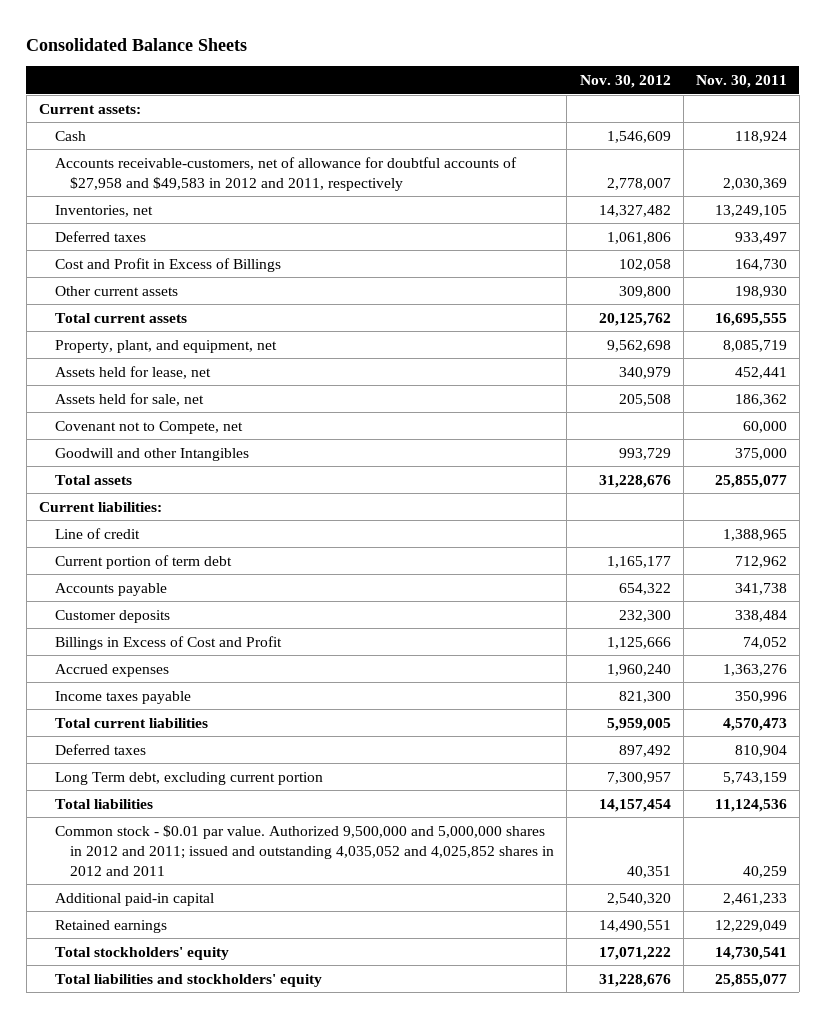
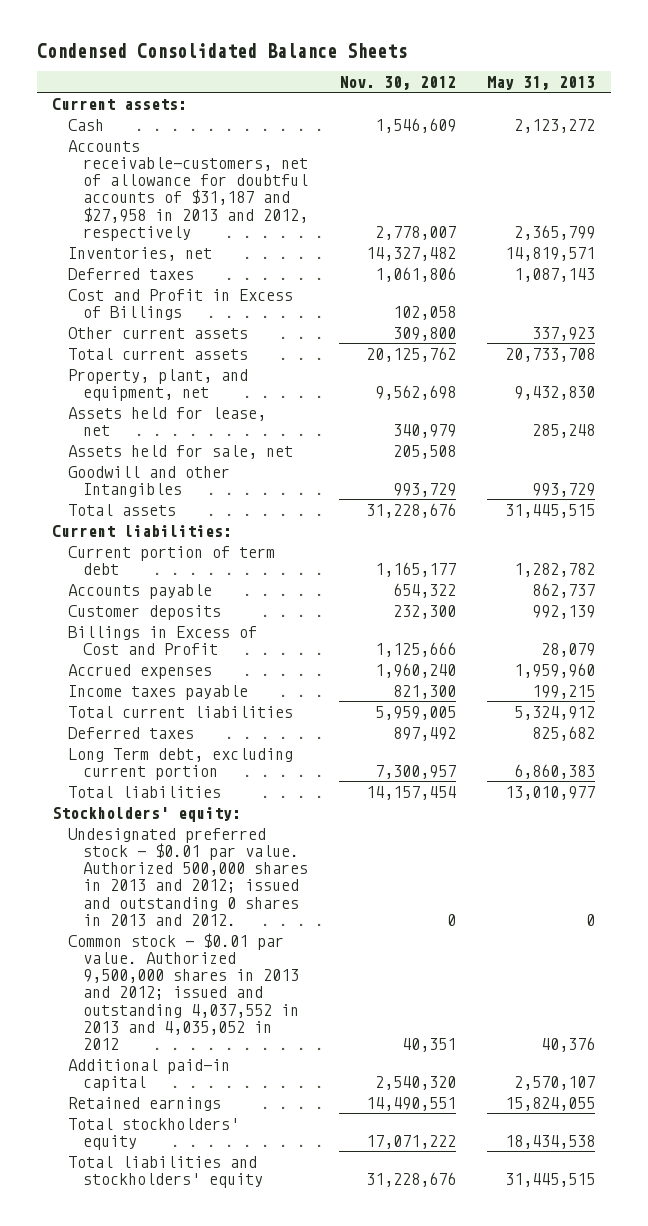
[26,37,248,51] Consolidated Balance Sheets -> [36,42,407,58] Condensed Consolidated Balance Sheets
[695,75,787,89] Nov. 30, 2011 -> none
none -> [487,75,596,90] May 31, 2013
[54,156,517,191] Accounts receivable-customers, net of allowance for doubtful accounts of $27,958 and $49,583 in 2012 and 2011, respectively -> [67,139,308,241] Accounts receivable-customers, net of allowance for doubtful accounts of $31,187 and $27,958 in 2013 and 2012, respectively
[54,420,243,434] Covenant not to Compete, net -> none
[54,527,140,539] Line of credit -> none
none -> [52,806,242,822] Stockholders' equity:
none -> [67,827,308,926] Undesignated preferred stock - $0.01 par value. Authorized 500,000 shares in 2013 and 2012; issued and outstanding 0 shares in 2013 and 2012.
[54,824,555,876] Common stock - $0.01 par value. Authorized 9,500,000 and 5,000,000 shares in 2012 and 2011; issued and outstanding 4,035,052 and 4,025,852 shares in 2012 and 2011 -> [67,932,299,1051] Common stock - $0.01 par value. Authorized 9,500,000 shares in 2013 and 2012; issued and outstanding 4,037,552 in 2013 and 4,035,052 in 2012

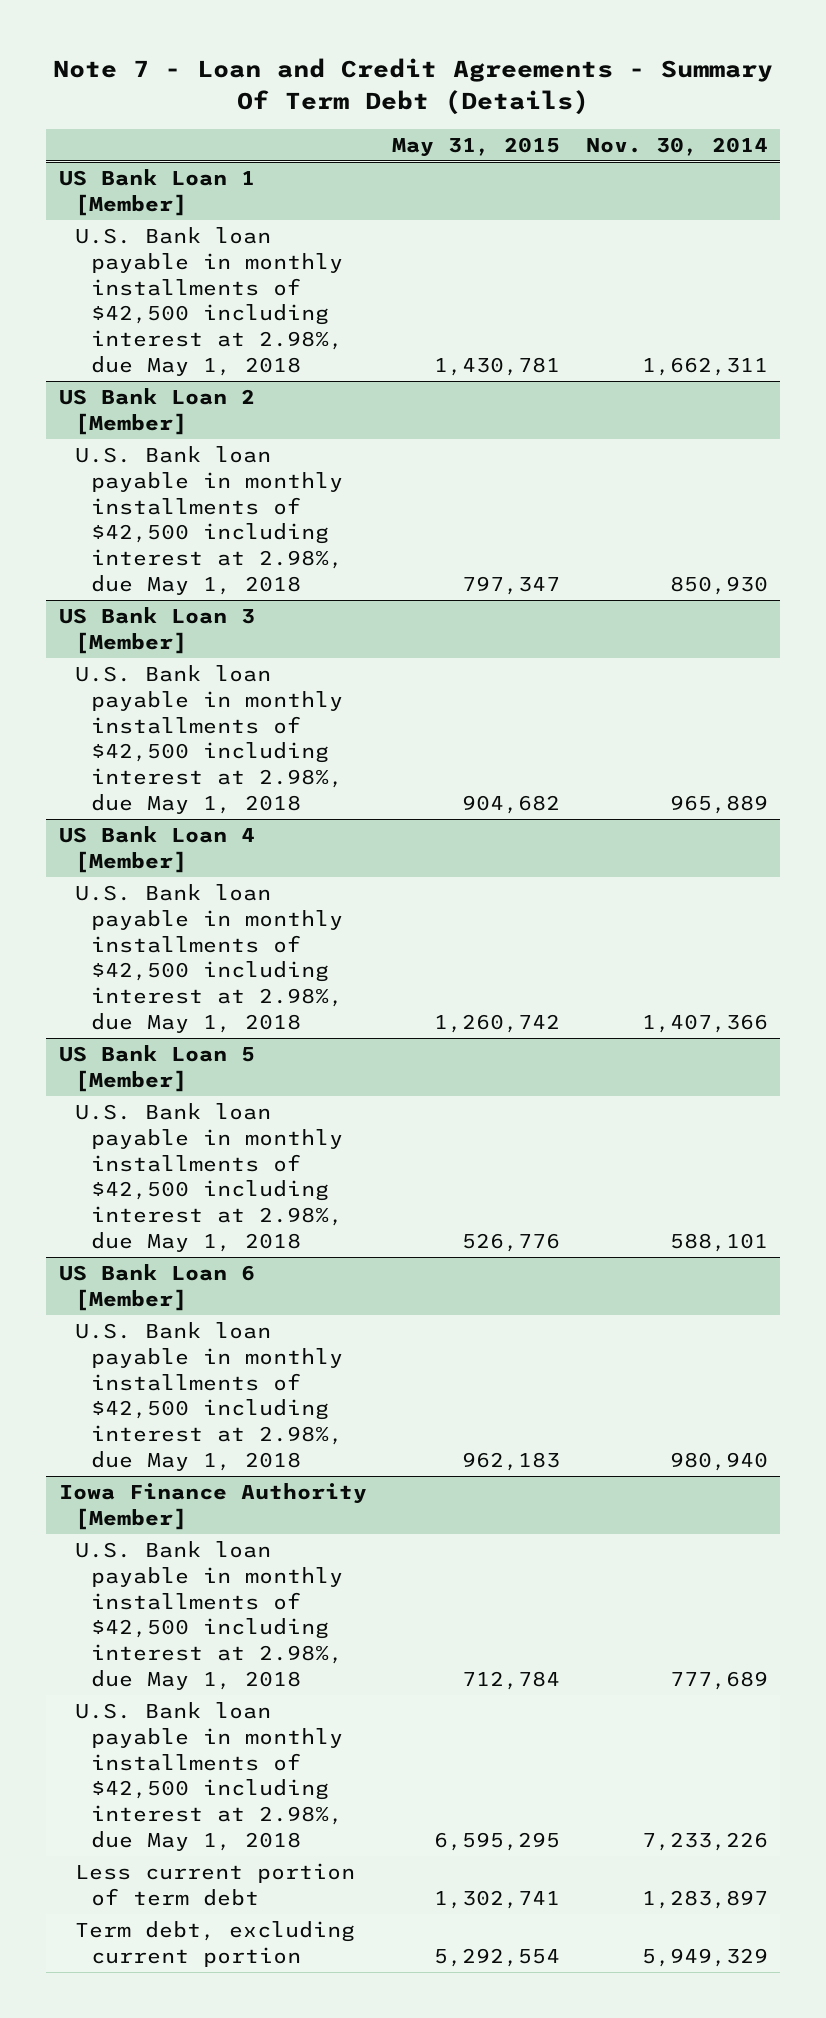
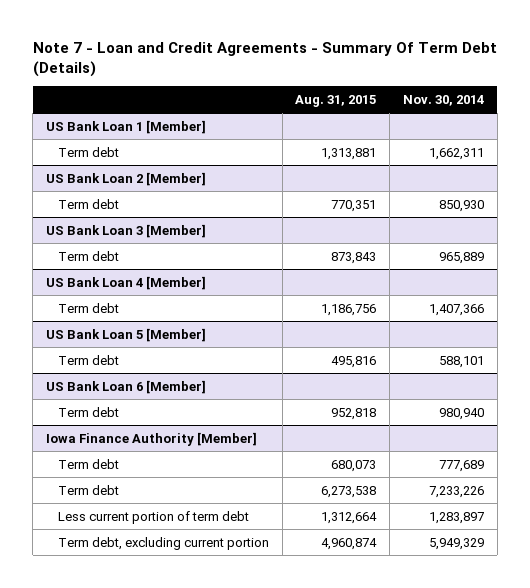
[392,136,561,157] May 31, 2015 -> none
none -> [295,94,377,107] Aug. 31, 2015
[74,226,343,377] U.S. Bank loan payable in monthly installments of $42,500 including interest at 2.98%, due May 1, 2018 -> [57,146,119,157] Term debt
[74,445,343,596] U.S. Bank loan payable in monthly installments of $42,500 including interest at 2.98%, due May 1, 2018 -> [57,198,119,209] Term debt
[74,664,343,815] U.S. Bank loan payable in monthly installments of $42,500 including interest at 2.98%, due May 1, 2018 -> [57,250,119,261] Term debt
[74,883,343,1034] U.S. Bank loan payable in monthly installments of $42,500 including interest at 2.98%, due May 1, 2018 -> [57,302,119,313] Term debt
[74,1102,343,1253] U.S. Bank loan payable in monthly installments of $42,500 including interest at 2.98%, due May 1, 2018 -> [57,354,119,365] Term debt
[74,1321,343,1472] U.S. Bank loan payable in monthly installments of $42,500 including interest at 2.98%, due May 1, 2018 -> [57,406,119,417] Term debt
[74,1540,343,1691] U.S. Bank loan payable in monthly installments of $42,500 including interest at 2.98%, due May 1, 2018 -> [57,458,119,469] Term debt
[74,1701,343,1852] U.S. Bank loan payable in monthly installments of $42,500 including interest at 2.98%, due May 1, 2018 -> [57,484,119,495] Term debt

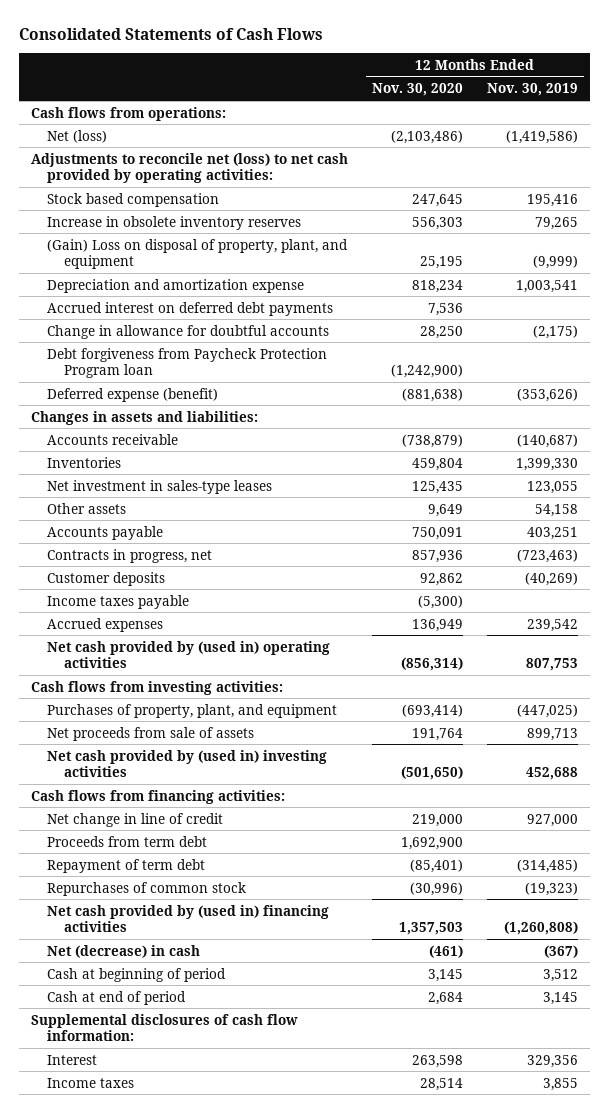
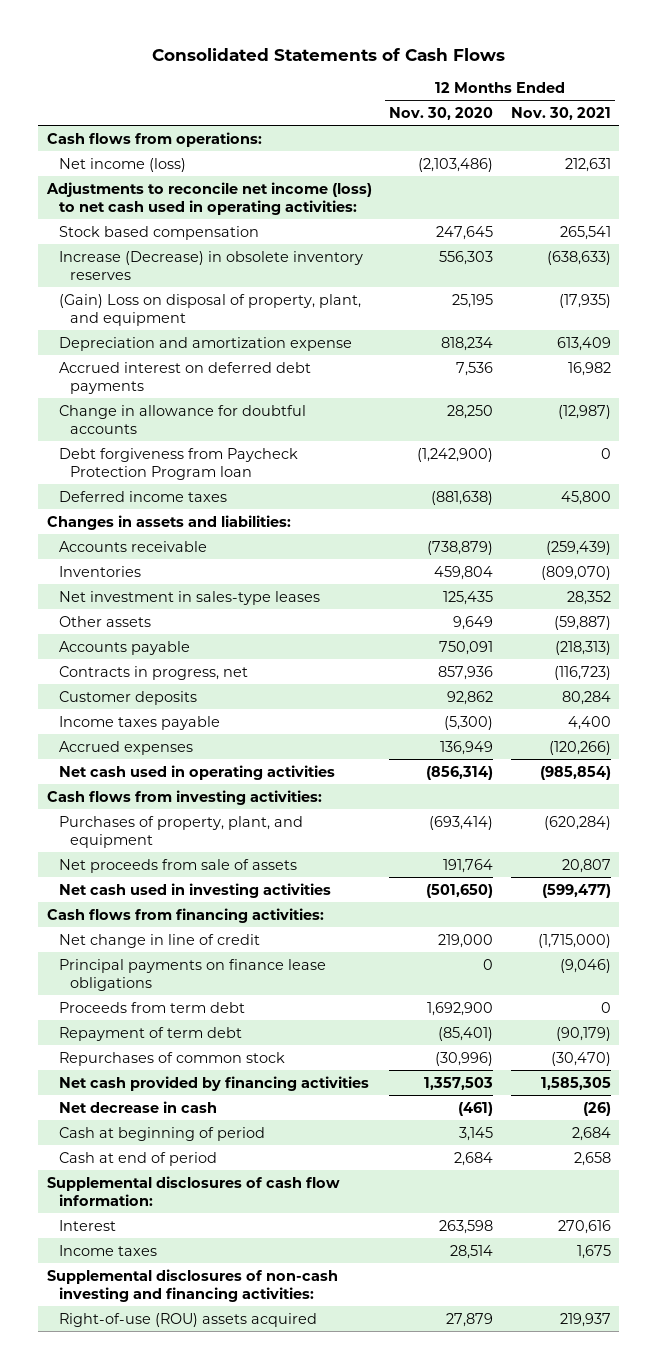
[486,83,578,97] Nov. 30, 2019 -> none
none -> [510,107,611,121] Nov. 30, 2021
[47,129,108,143] Net (loss) -> [58,157,186,172] Net income (loss)
[30,152,348,184] Adjustments to reconcile net (loss) to net cash provided by operating activities: -> [45,181,372,215] Adjustments to reconcile net income (loss) to net cash used in operating activities:
[47,215,302,230] Increase in obsolete inventory reserves -> [58,250,363,280] Increase (Decrease) in obsolete inventory reserves
[47,387,219,402] Deferred expense (benefit) -> [58,490,227,502] Deferred income taxes
[47,640,331,669] Net cash provided by (used in) operating activities -> [58,764,335,780] Net cash used in operating activities
[47,749,328,778] Net cash provided by (used in) investing activities -> [58,882,331,898] Net cash used in investing activities
none -> [58,958,326,991] Principal payments on finance lease obligations
[47,904,330,933] Net cash provided by (used in) financing activities -> [58,1075,369,1091] Net cash provided by financing activities
[47,944,201,958] Net (decrease) in cash -> [58,1100,217,1113] Net decrease in cash
none -> [46,1268,338,1302] Supplemental disclosures of non-cash investing and financing activities:
none -> [58,1312,317,1327] Right-of-use (ROU) assets acquired

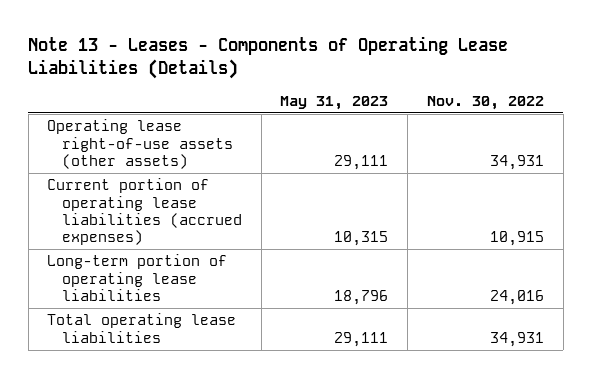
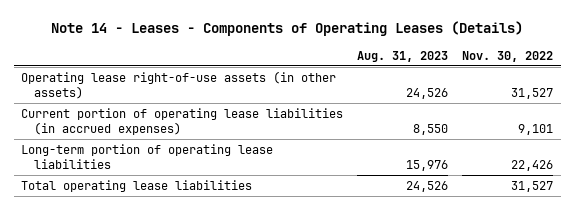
[28,35,509,79] Note 13 - Leases - Components of Operating Lease Liabilities (Details) -> [51,20,524,36] Note 14 - Leases - Components of Operating Leases (Details)
[280,95,389,110] May 31, 2023 -> none
none -> [357,50,449,62] Aug. 31, 2023
[47,119,233,169] Operating lease right-of-use assets (other assets) -> [20,70,336,99] Operating lease right-of-use assets (in other assets)
[489,154,544,170] 34,931 -> [511,87,554,99] 31,527
[47,178,242,245] Current portion of operating lease liabilities (accrued expenses) -> [20,107,343,135] Current portion of operating lease liabilities (in accrued expenses)
[489,230,544,246] 10,915 -> [518,123,554,135] 9,101
[489,289,544,305] 24,016 -> [511,159,554,171] 22,426
[489,331,544,347] 34,931 -> [511,180,554,192] 31,527

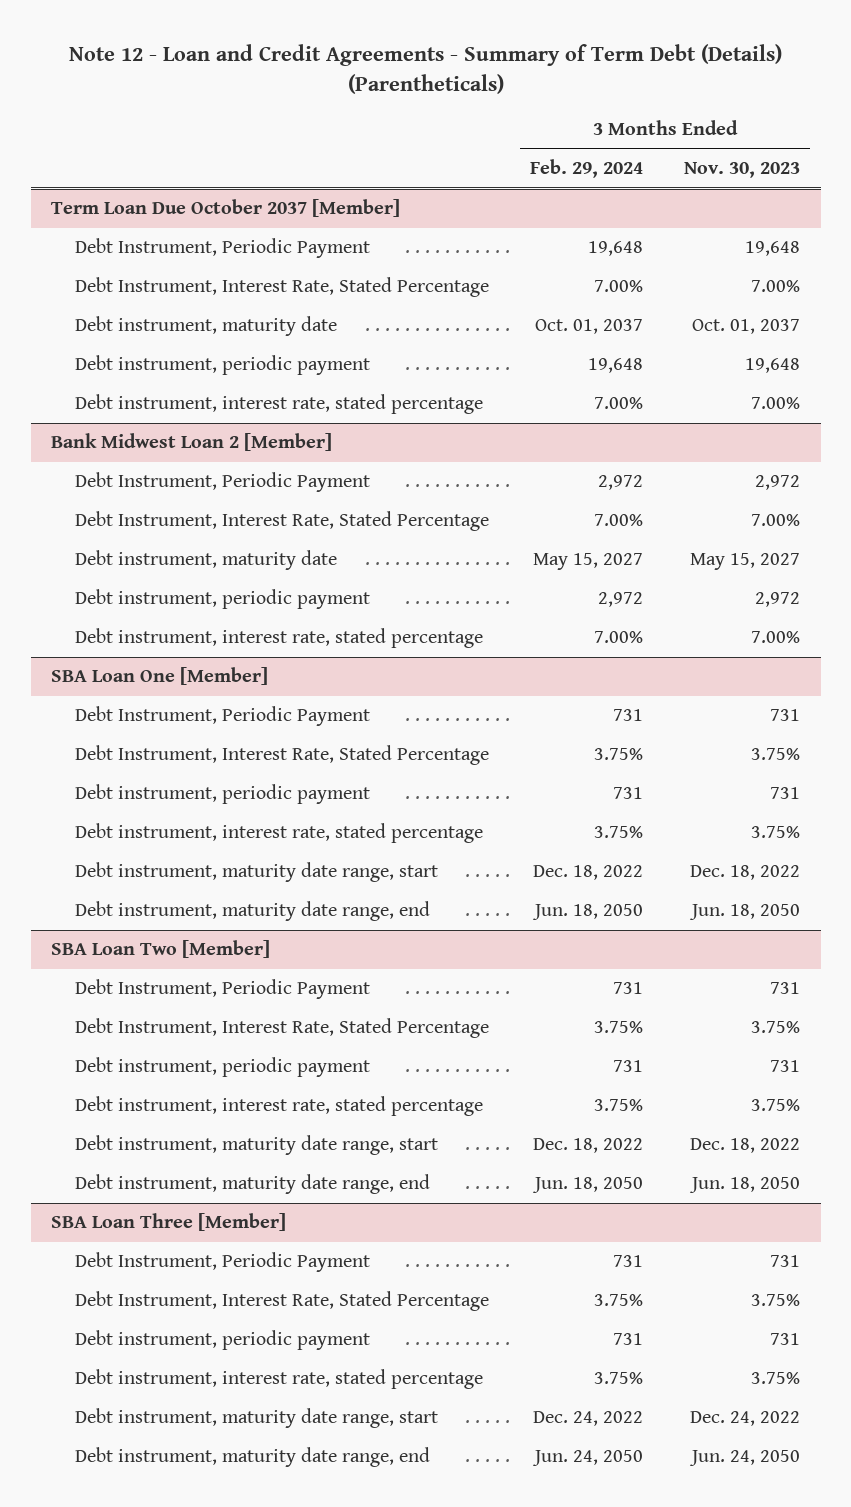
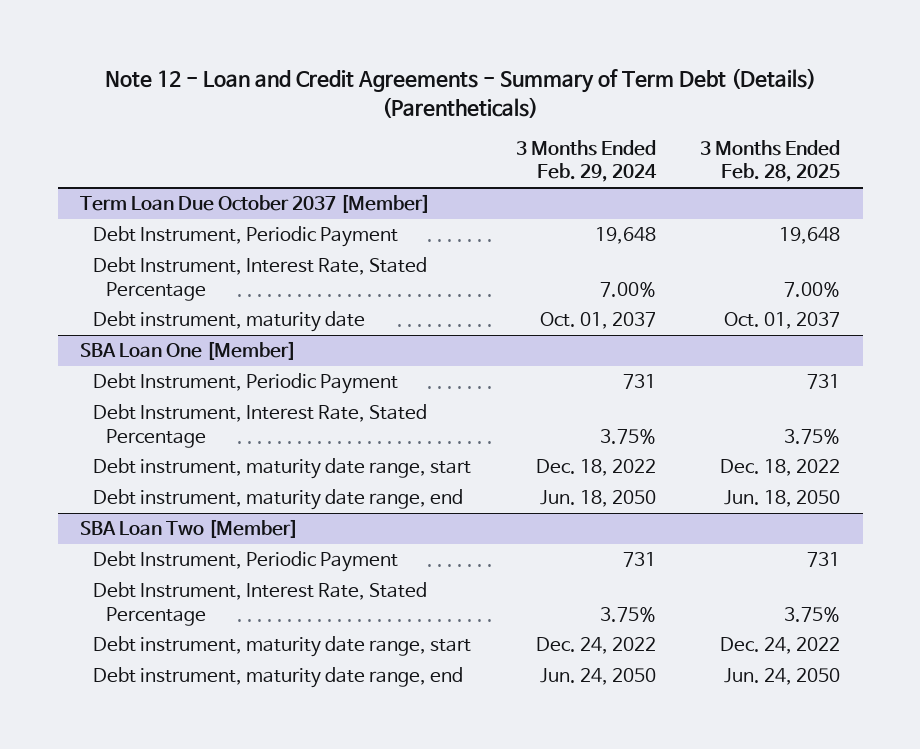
[684,162,801,179] Nov. 30, 2023 -> none
none -> [700,139,841,183] 3 Months Ended Feb. 28, 2025
[75,355,371,376] Debt instrument, periodic payment -> none
[75,394,484,415] Debt instrument, interest rate, stated percentage -> none
[51,433,333,452] Bank Midwest Loan 2 [Member] -> none
[75,472,371,493] Debt Instrument, Periodic Payment -> none
[75,511,490,532] Debt Instrument, Interest Rate, Stated Percentage -> none
[75,550,338,571] Debt instrument, maturity date -> none
[75,589,371,610] Debt instrument, periodic payment -> none
[75,628,484,649] Debt instrument, interest rate, stated percentage -> none
[75,784,371,805] Debt instrument, periodic payment -> none
[75,823,484,844] Debt instrument, interest rate, stated percentage -> none
[75,1057,371,1078] Debt instrument, periodic payment -> none
[75,1096,484,1117] Debt instrument, interest rate, stated percentage -> none
[75,1135,439,1156] Debt instrument, maturity date range, start -> none
[75,1174,431,1195] Debt instrument, maturity date range, end -> none
[51,1213,287,1232] SBA Loan Three [Member] -> none
[75,1252,371,1273] Debt Instrument, Periodic Payment -> none
[75,1291,490,1312] Debt Instrument, Interest Rate, Stated Percentage -> none
[75,1330,371,1351] Debt instrument, periodic payment -> none
[75,1369,484,1390] Debt instrument, interest rate, stated percentage -> none

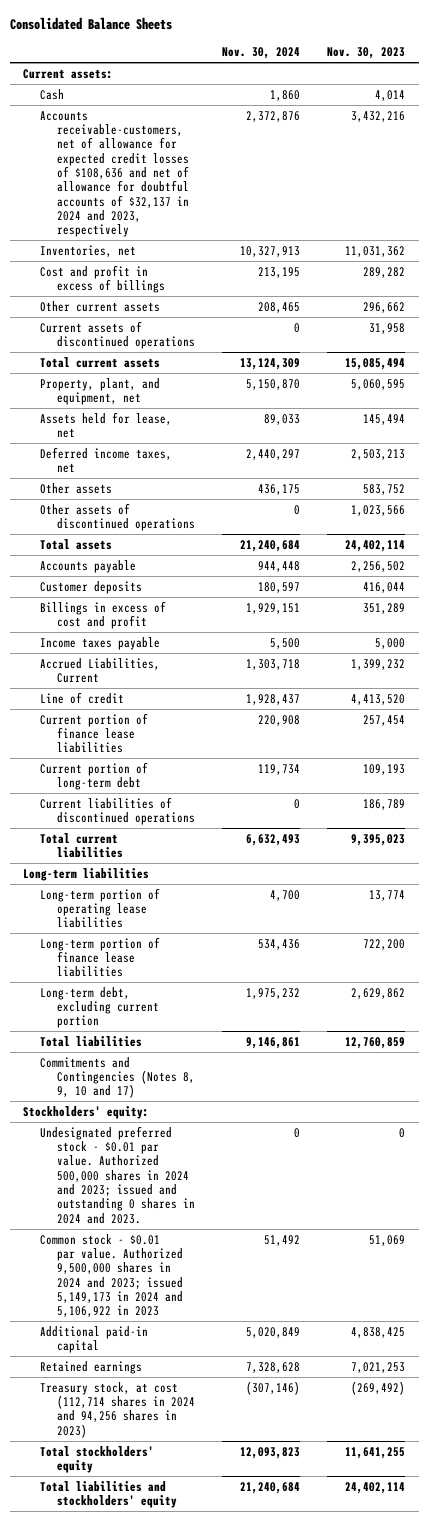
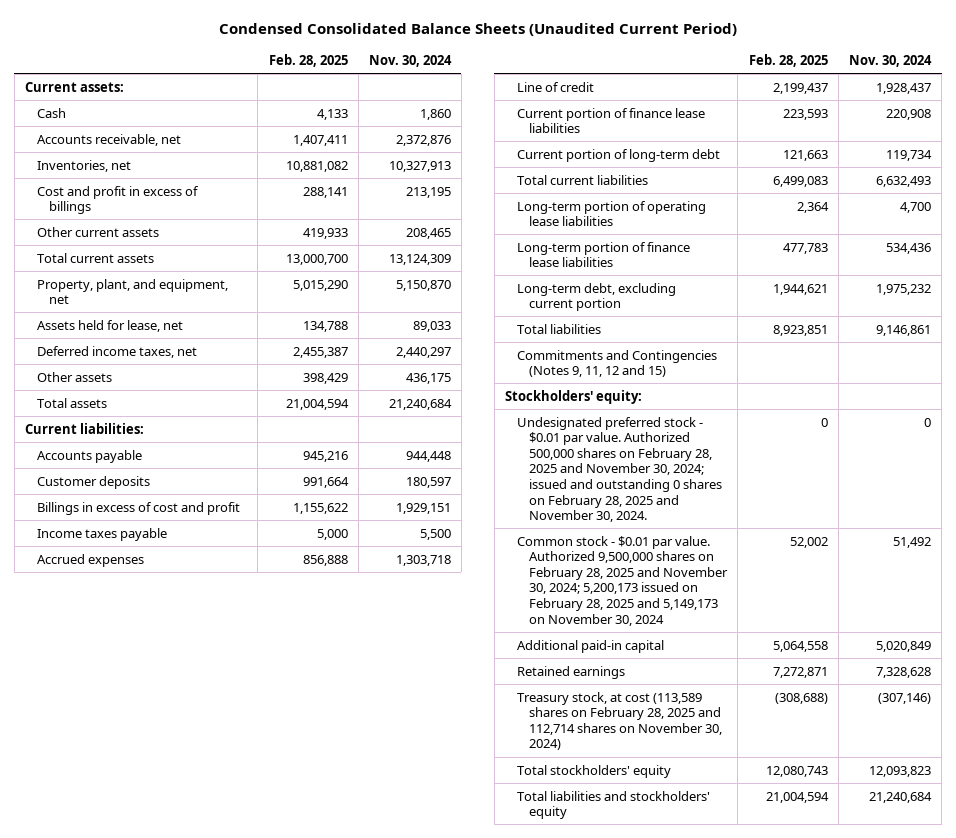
[9,16,172,30] Consolidated Balance Sheets -> [218,23,737,37] Condensed Consolidated Balance Sheets (Unaudited Current Period)
[327,46,406,59] Nov. 30, 2023 -> none
none -> [268,54,348,68] Feb. 28, 2025
[40,110,190,238] Accounts receivable-customers, net of allowance for expected credit losses of $108,636 and net of allowance for doubtful accounts of $32,137 in 2024 and 2023, respectively -> [36,133,181,146] Accounts receivable, net
[40,320,196,350] Current assets of discontinued operations -> none
[40,502,196,532] Other assets of discontinued operations -> none
none -> [24,422,144,434] Current liabilities:
[40,657,161,684] Accrued Liabilities, Current -> [36,553,144,567] Accrued expenses
[40,796,196,826] Current liabilities of discontinued operations -> none
[23,867,150,881] Long-term liabilities -> none
[40,1056,196,1099] Commitments and Contingencies (Notes 8, 9, 10 and 17) -> [517,349,718,378] Commitments and Contingencies (Notes 9, 11, 12 and 15)
[40,1125,196,1224] Undesignated preferred stock - $0.01 par value. Authorized 500,000 shares in 2024 and 2023; issued and outstanding 0 shares in 2024 and 2023. -> [517,416,723,523] Undesignated preferred stock - $0.01 par value. Authorized 500,000 shares on February 28, 2025 and November 30, 2024; issued and outstanding 0 shares on February 28, 2025 and November 30, 2024.
[40,1233,184,1318] Common stock - $0.01 par value. Authorized 9,500,000 shares in 2024 and 2023; issued 5,149,173 in 2024 and 5,106,922 in 2023 -> [517,535,729,626] Common stock - $0.01 par value. Authorized 9,500,000 shares on February 28, 2025 and November 30, 2024; 5,200,173 issued on February 28, 2025 and 5,149,173 on November 30, 2024
[40,1381,196,1438] Treasury stock, at cost (112,714 shares in 2024 and 94,256 shares in 2023) -> [517,691,723,751] Treasury stock, at cost (113,589 shares on February 28, 2025 and 112,714 shares on November 30, 2024)

